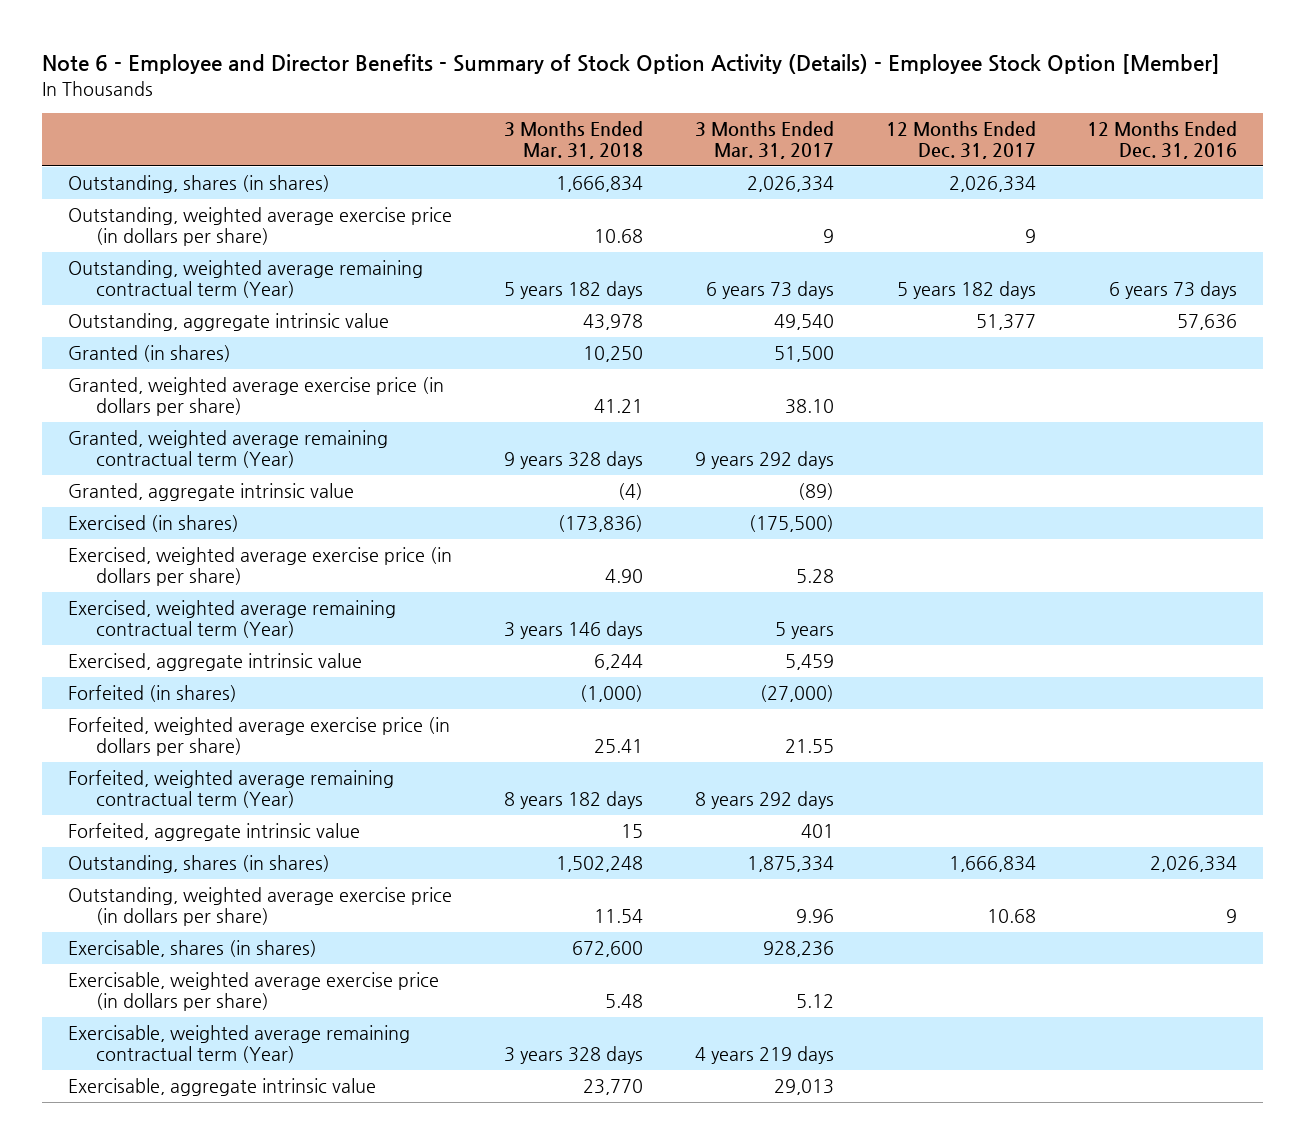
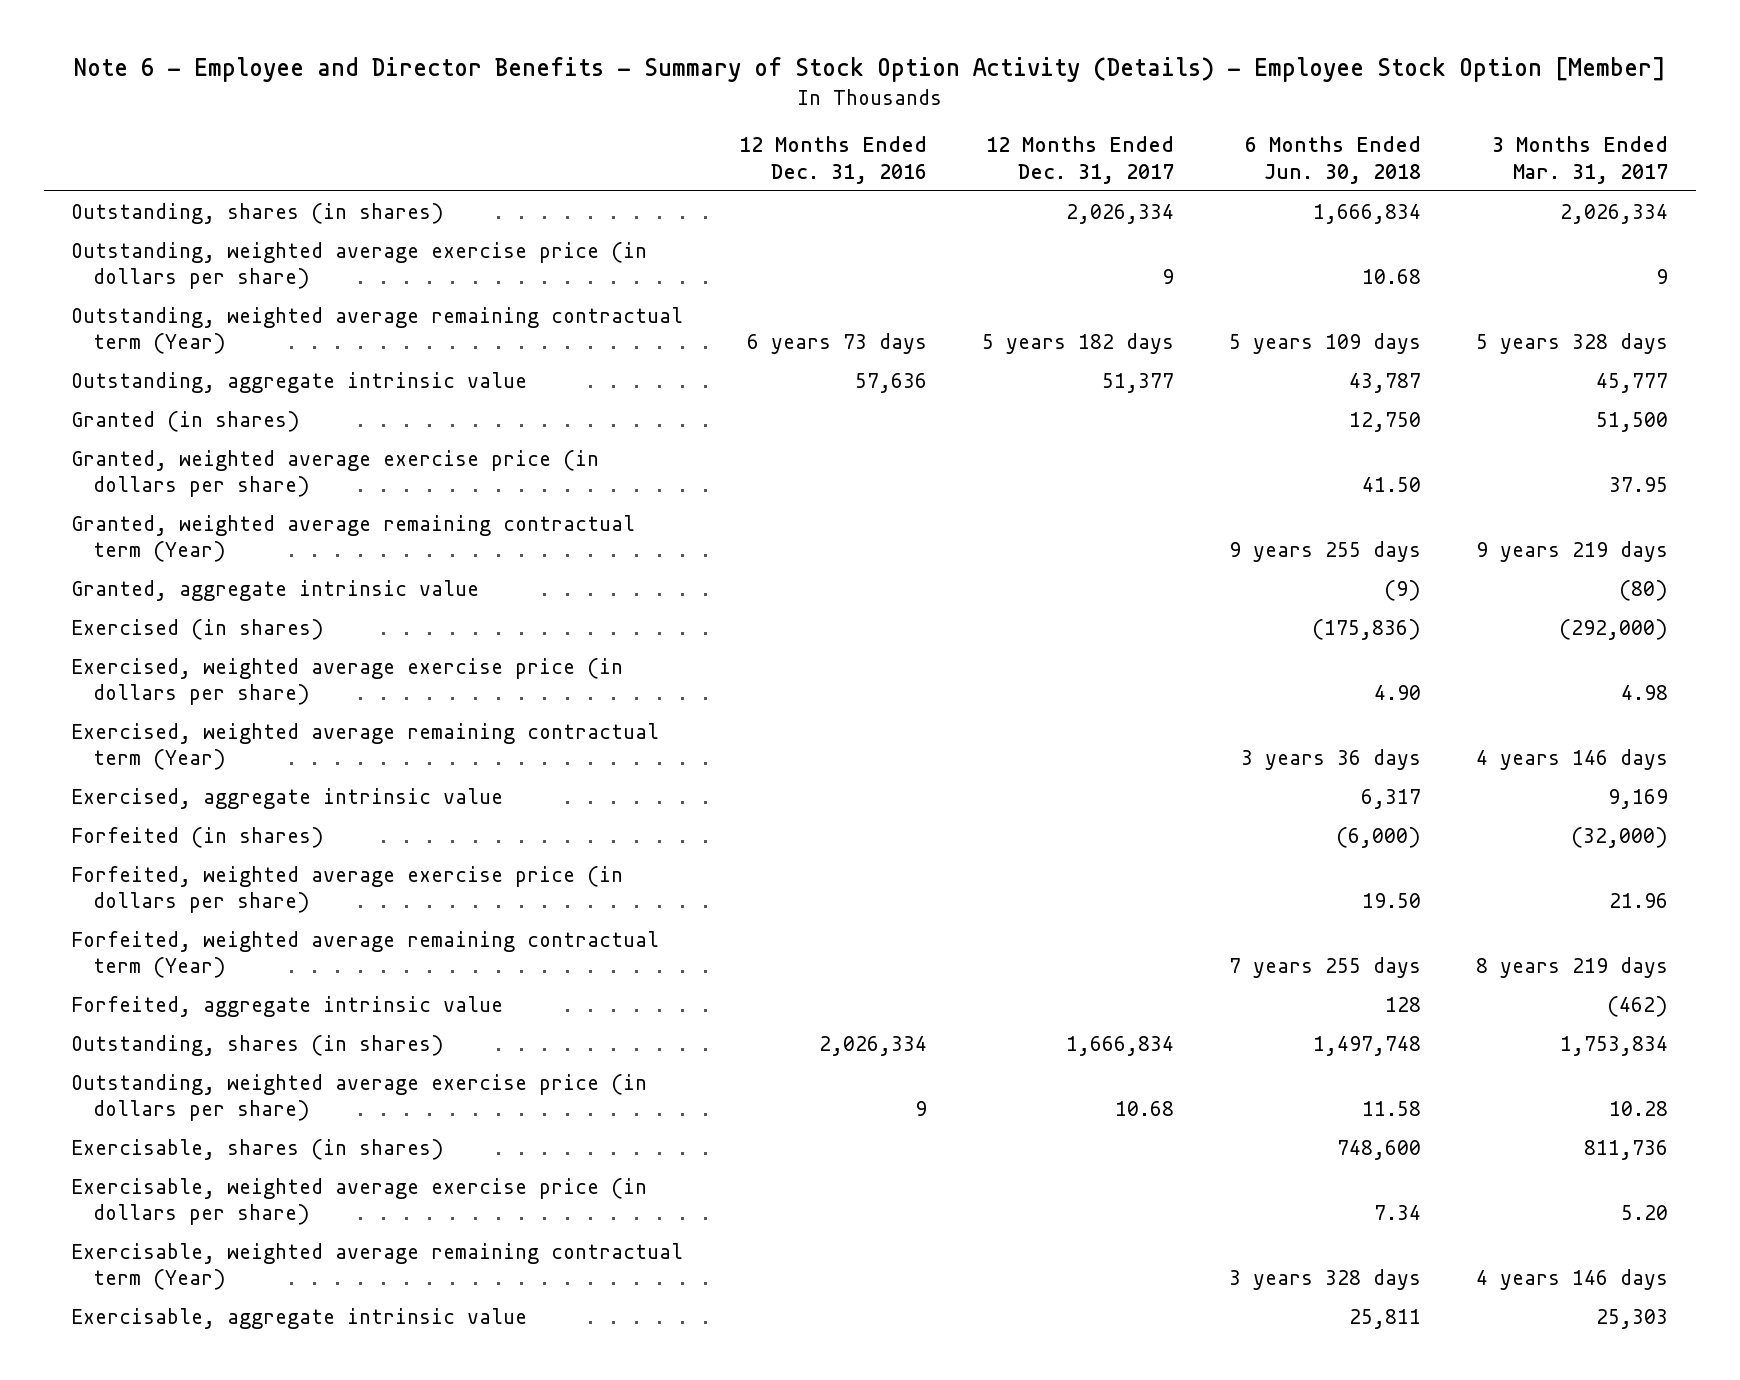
[504,121,644,159] 3 Months Ended Mar. 31, 2018 -> none
none -> [1244,136,1421,184] 6 Months Ended Jun. 30, 2018
[705,281,834,300] 6 years 73 days -> [1476,333,1669,355] 5 years 328 days
[773,314,834,331] 49,540 -> [1596,372,1669,393] 45,777
[784,399,834,415] 38.10 -> [1609,477,1669,493] 37.95
[694,451,834,470] 9 years 292 days -> [1476,541,1669,563] 9 years 219 days
[797,483,834,501] (89) -> [1619,579,1669,601] (80)
[748,515,834,533] (175,500) -> [1559,618,1669,640] (292,000)
[795,569,834,584] 5.28 -> [1621,685,1669,701] 4.98
[774,622,834,640] 5 years -> [1476,749,1669,771] 4 years 146 days
[784,654,834,671] 5,459 -> [1608,788,1669,809] 9,169
[759,685,834,703] (27,000) -> [1571,826,1669,848] (32,000)
[784,739,834,754] 21.55 -> [1609,893,1669,909] 21.96
[694,791,834,810] 8 years 292 days -> [1476,957,1669,979] 8 years 219 days
[800,824,834,839] 401 -> [1607,995,1669,1017] (462)
[746,856,834,873] 1,875,334 -> [1560,1035,1669,1056] 1,753,834
[795,909,834,924] 9.96 -> [1609,1101,1669,1117] 10.28
[762,941,834,958] 928,236 -> [1584,1139,1669,1160] 811,736
[795,994,834,1009] 5.12 -> [1621,1205,1669,1221] 5.20
[694,1046,834,1065] 4 years 219 days -> [1476,1269,1669,1291] 4 years 146 days
[773,1079,834,1096] 29,013 -> [1596,1308,1669,1329] 25,303

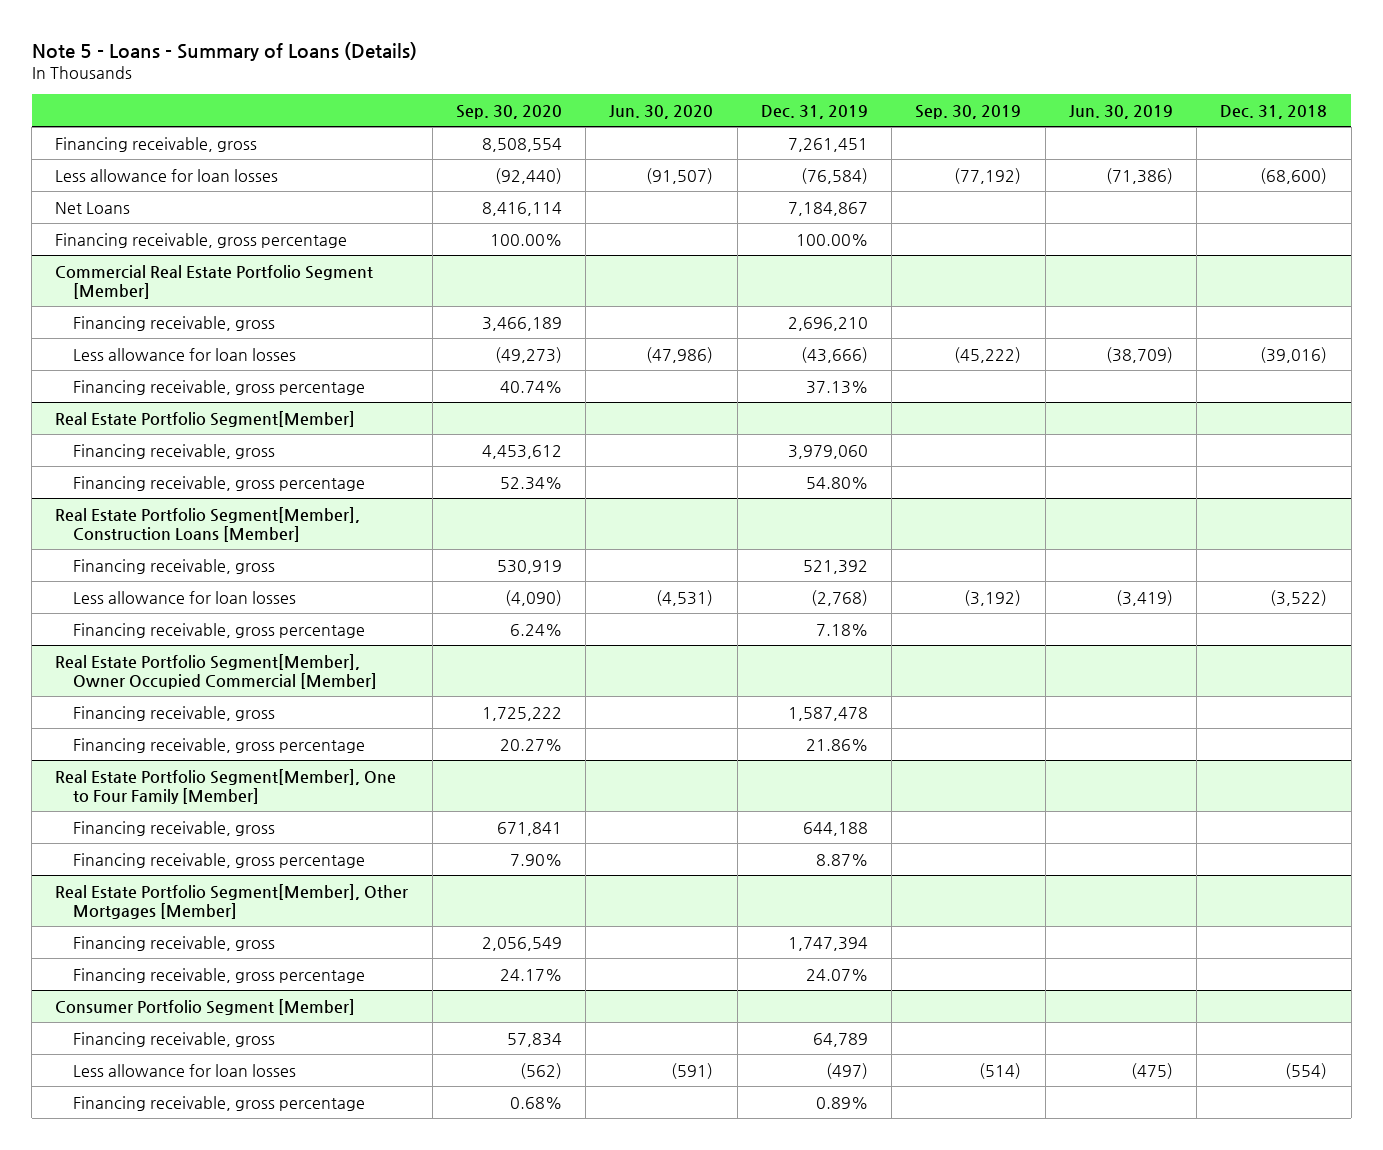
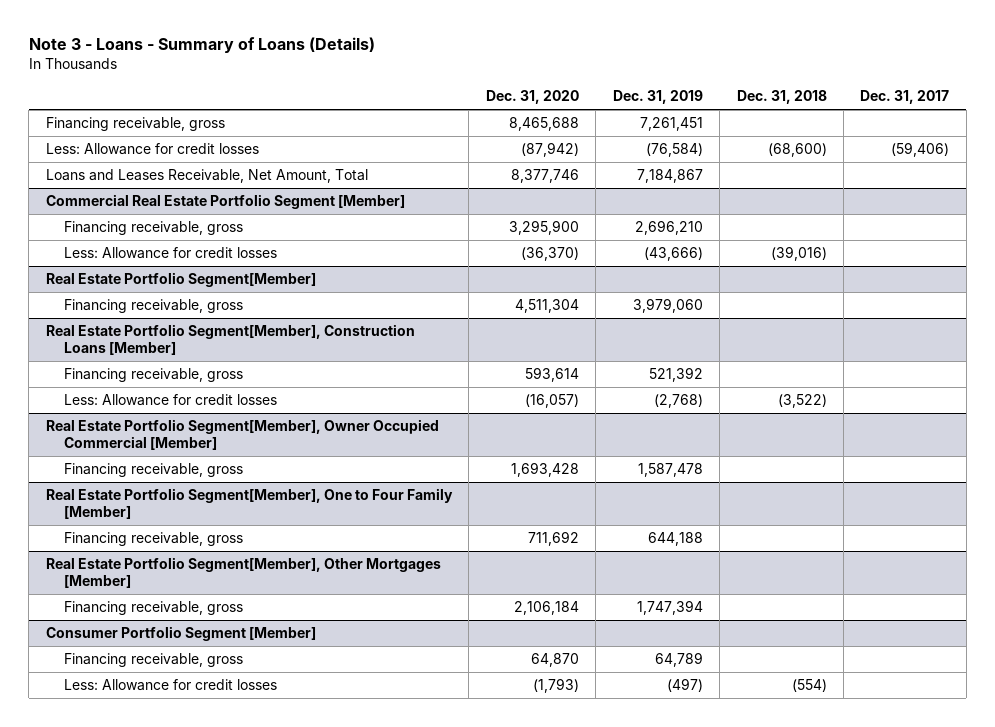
[31,41,417,61] Note 5 - Loans - Summary of Loans (Details) -> [28,37,375,54] Note 3 - Loans - Summary of Loans (Details)
[455,104,562,119] Sep. 30, 2020 -> none
[609,104,714,119] Jun. 30, 2020 -> none
[915,104,1022,119] Sep. 30, 2019 -> none
[1068,104,1173,119] Jun. 30, 2019 -> none
none -> [485,90,579,105] Dec. 31, 2020
none -> [860,90,950,105] Dec. 31, 2017
[55,232,348,248] Financing receivable, gross percentage -> none
[55,168,279,182] Less allowance for loan losses -> [45,143,259,156] Less: Allowance for credit losses
[55,201,131,214] Net Loans -> [45,169,368,184] Loans and Leases Receivable, Net Amount, Total
[72,379,365,395] Financing receivable, gross percentage -> none
[72,347,296,361] Less allowance for loan losses -> [63,247,277,260] Less: Allowance for credit losses
[72,475,365,491] Financing receivable, gross percentage -> none
[72,622,365,638] Financing receivable, gross percentage -> none
[72,590,296,604] Less allowance for loan losses -> [63,394,277,407] Less: Allowance for credit losses
[72,737,365,753] Financing receivable, gross percentage -> none
[72,852,365,868] Financing receivable, gross percentage -> none
[72,967,365,983] Financing receivable, gross percentage -> none
[72,1095,365,1111] Financing receivable, gross percentage -> none
[72,1063,296,1077] Less allowance for loan losses -> [63,679,277,692] Less: Allowance for credit losses

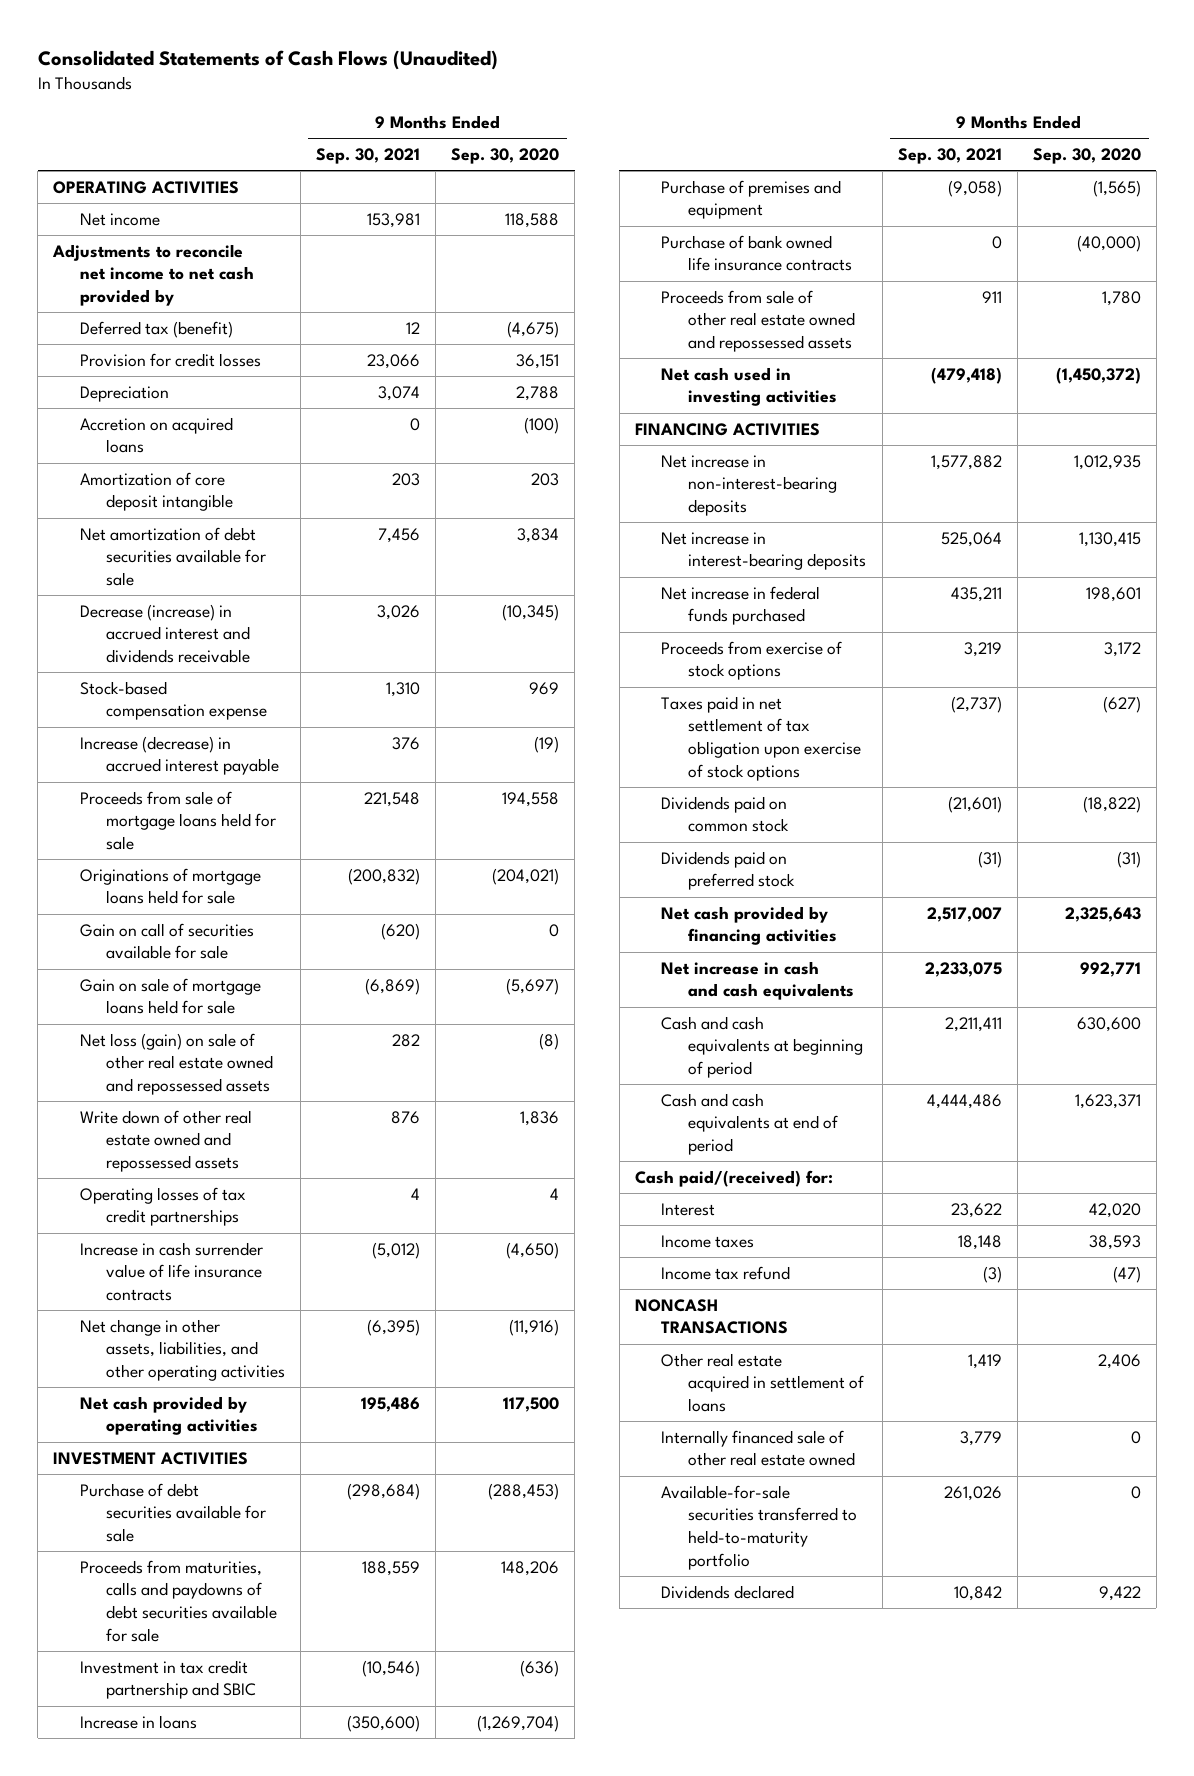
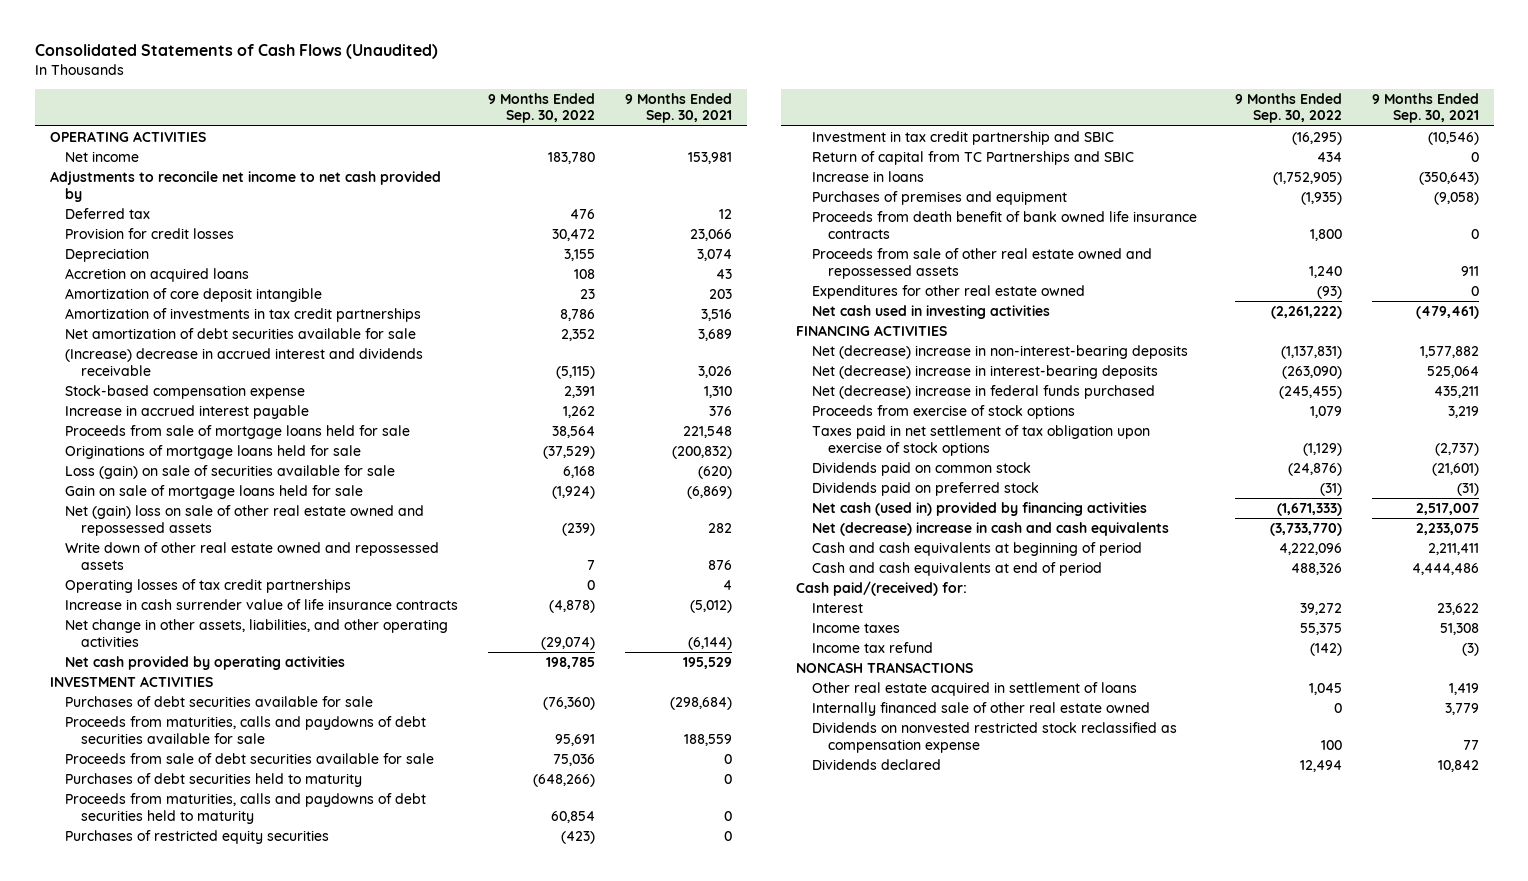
[451,148,560,165] Sep. 30, 2020 -> none
none -> [488,92,596,124] 9 Months Ended Sep. 30, 2022
[79,320,233,338] Deferred tax (benefit) -> [65,207,151,219] Deferred tax
[410,417,421,431] 0 -> [715,268,732,279] 43
none -> [65,307,422,322] Amortization of investments in tax credit partnerships
[378,527,421,543] 7,456 -> [697,328,732,341] 3,689
[79,603,251,664] Decrease (increase) in accrued interest and dividends receivable -> [65,347,424,376] (Increase) decrease in accrued interest and dividends receivable
[79,735,280,776] Increase (decrease) in accrued interest payable -> [65,404,310,419] Increase in accrued interest payable
[79,922,254,960] Gain on call of securities available for sale -> [65,464,396,479] Loss (gain) on sale of securities available for sale
[79,1032,274,1096] Net loss (gain) on sale of other real estate owned and repossessed assets -> [65,504,425,536] Net (gain) loss on sale of other real estate owned and repossessed assets
[367,1318,421,1336] (6,395) -> [687,636,732,650] (6,144)
[361,1396,421,1412] 195,486 -> [682,656,732,669] 195,529
[79,1482,267,1543] Purchase of debt securities available for sale -> [65,695,374,707] Purchases of debt securities available for sale
none -> [65,752,435,764] Proceeds from sale of debt securities available for sale
none -> [65,772,363,787] Purchases of debt securities held to maturity
none -> [65,792,427,824] Proceeds from maturities, calls and paydowns of debt securities held to maturity
none -> [65,829,330,844] Purchases of restricted equity securities
none -> [811,150,1134,165] Return of capital from TC Partnerships and SBIC
[347,1714,421,1732] (350,600) -> [1418,171,1479,185] (350,643)
[661,179,842,220] Purchase of premises and equipment -> [811,190,1067,205] Purchases of premises and equipment
[661,234,852,272] Purchase of bank owned life insurance contracts -> [811,210,1197,239] Proceeds from death benefit of bank owned life insurance contracts
none -> [811,284,1085,299] Expenditures for other real estate owned
[930,366,1002,384] (479,418) -> [1415,305,1479,319] (479,461)
[661,454,837,517] Net increase in non-interest-bearing deposits -> [811,344,1188,359] Net (decrease) increase in non-interest-bearing deposits
[661,531,866,571] Net increase in interest-bearing deposits -> [811,364,1158,379] Net (decrease) increase in interest-bearing deposits
[661,585,821,626] Net increase in federal funds purchased -> [811,384,1155,399] Net (decrease) increase in federal funds purchased
[661,905,837,946] Net cash provided by financing activities -> [811,501,1147,516] Net cash (used in) provided by financing activities
[661,960,854,1001] Net increase in cash and cash equivalents -> [811,521,1169,536] Net (decrease) increase in cash and cash equivalents
[957,1234,1002,1250] 18,148 -> [1439,622,1479,635] 51,308
[661,1484,857,1570] Available-for-sale securities transferred to held-to-maturity portfolio -> none
none -> [811,721,1177,753] Dividends on nonvested restricted stock reclassified as compensation expense

